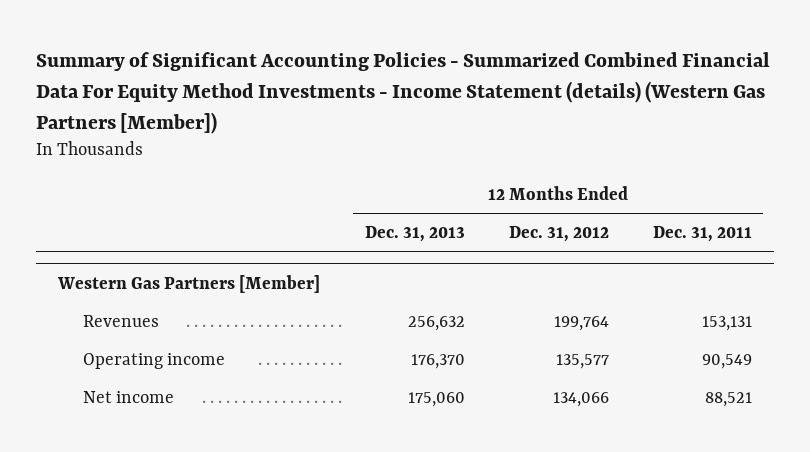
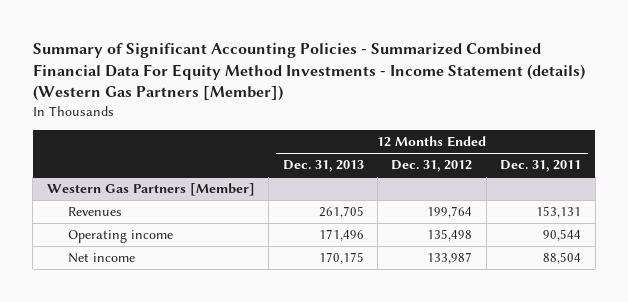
[407,315,465,331] 256,632 -> [318,206,364,219] 261,705
[410,353,465,369] 176,370 -> [318,229,364,242] 171,496
[555,353,609,369] 135,577 -> [427,229,473,242] 135,498
[702,353,753,369] 90,549 -> [543,229,582,242] 90,544
[407,391,465,407] 175,060 -> [318,252,364,265] 170,175
[552,391,609,407] 134,066 -> [427,252,473,265] 133,987
[705,391,753,407] 88,521 -> [543,252,582,265] 88,504

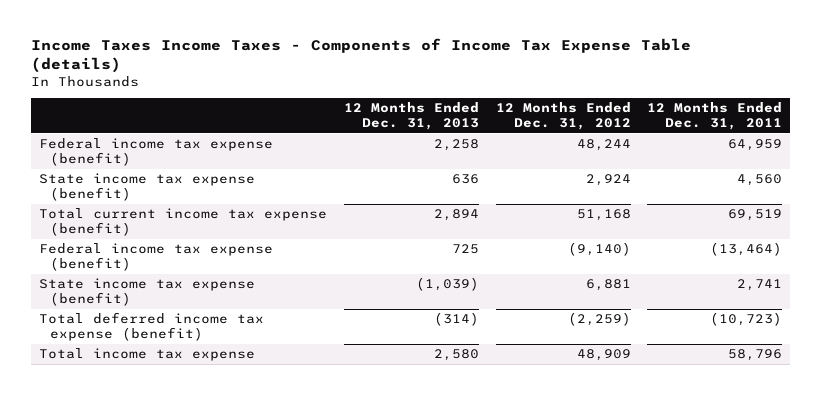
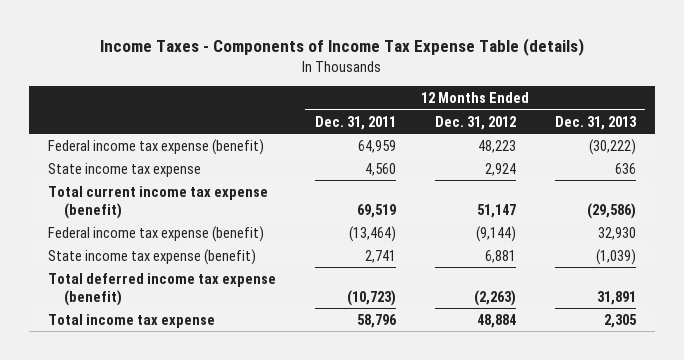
[30,37,691,74] Income Taxes Income Taxes - Components of Income Tax Expense Table (details) -> [99,37,584,56] Income Taxes - Components of Income Tax Expense Table (details)
[433,139,479,152] 2,258 -> [588,138,636,155] (30,222)
[576,139,631,152] 48,244 -> [477,139,516,153] 48,223
[39,173,256,202] State income tax expense (benefit) -> [48,162,202,177] State income tax expense
[433,209,479,222] 2,894 -> [586,202,636,219] (29,586)
[576,209,631,222] 51,168 -> [476,203,516,218] 51,147
[451,244,479,255] 725 -> [597,226,636,240] 32,930
[567,242,631,257] (9,140) -> [475,225,516,242] (9,144)
[433,312,479,327] (314) -> [596,290,636,305] 31,891
[567,312,631,327] (2,259) -> [473,289,516,306] (2,263)
[433,349,479,362] 2,580 -> [603,313,637,328] 2,305
[576,349,631,362] 48,909 -> [476,313,516,328] 48,884

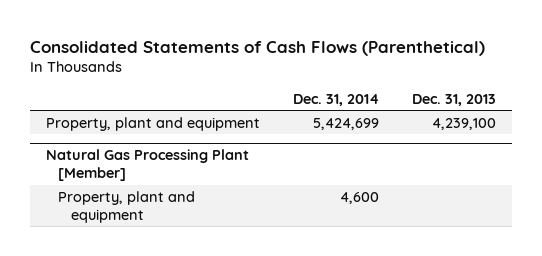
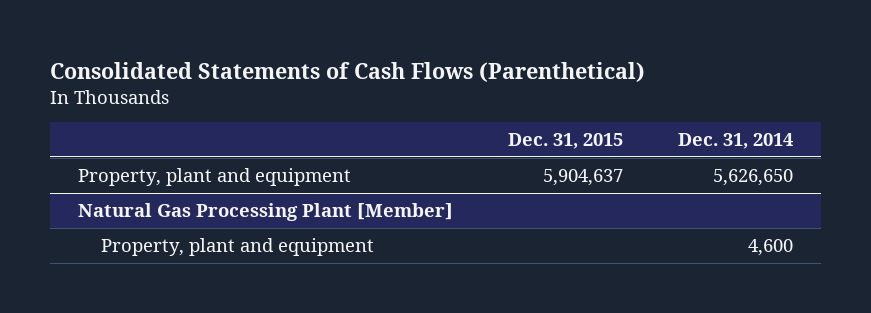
[411,93,496,106] Dec. 31, 2013 -> none
none -> [508,133,624,150] Dec. 31, 2015
[313,117,380,130] 5,424,699 -> [713,169,794,187] 5,626,650

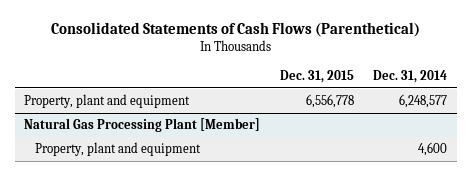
[543,169,624,187] 5,904,637 -> [305,94,354,109] 6,556,778
[713,169,794,187] 5,626,650 -> [399,94,448,109] 6,248,577

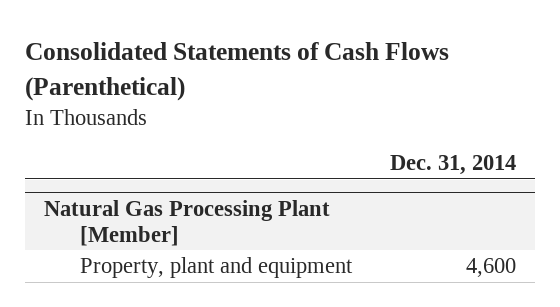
[279,69,354,83] Dec. 31, 2015 -> none
[24,94,191,109] Property, plant and equipment -> none

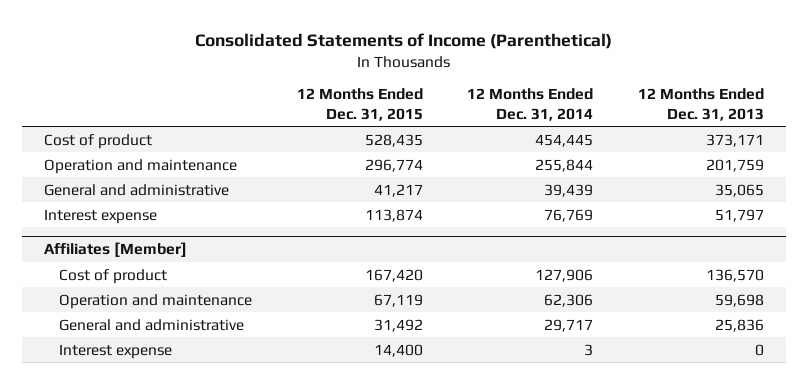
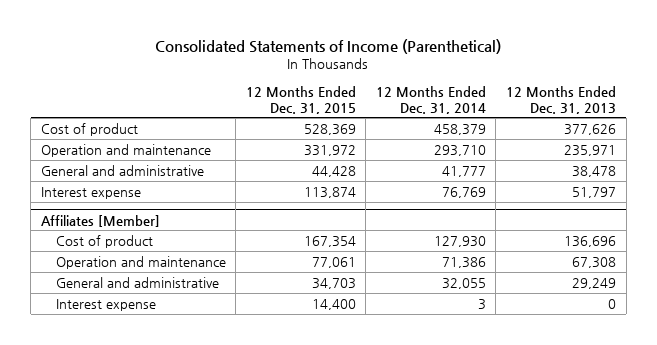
[364,133,423,147] 528,435 -> [303,123,356,135] 528,369
[535,133,594,147] 454,445 -> [433,123,486,135] 458,379
[705,133,764,147] 373,171 -> [563,123,616,135] 377,626
[364,158,423,172] 296,774 -> [303,144,356,156] 331,972
[535,158,594,172] 255,844 -> [433,144,486,156] 293,710
[705,158,764,172] 201,759 -> [563,144,616,156] 235,971
[373,183,423,197] 41,217 -> [311,165,356,177] 44,428
[544,183,594,197] 39,439 -> [441,165,486,177] 41,777
[714,183,764,197] 35,065 -> [571,165,616,177] 38,478
[364,268,423,282] 167,420 -> [303,235,356,247] 167,354
[535,268,594,282] 127,906 -> [433,235,486,247] 127,930
[705,268,764,282] 136,570 -> [563,235,616,247] 136,696
[373,293,423,307] 67,119 -> [311,256,356,268] 77,061
[544,293,594,307] 62,306 -> [441,256,486,268] 71,386
[714,293,764,307] 59,698 -> [571,256,616,268] 67,308
[373,318,423,332] 31,492 -> [311,277,356,289] 34,703
[544,318,594,332] 29,717 -> [441,277,486,289] 32,055
[714,318,764,332] 25,836 -> [571,277,616,289] 29,249

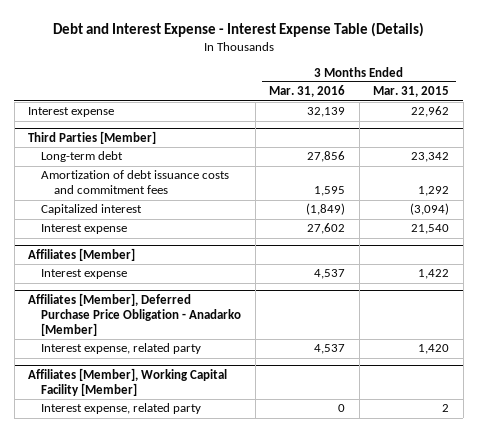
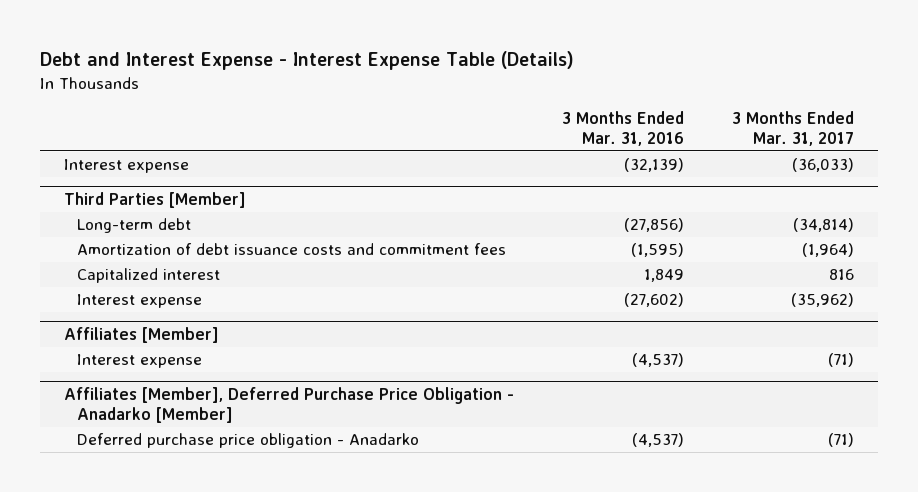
[373,86,450,98] Mar. 31, 2015 -> none
none -> [732,111,855,147] 3 Months Ended Mar. 31, 2017
[307,107,346,118] 32,139 -> [624,158,685,173] (32,139)
[307,151,346,163] 27,856 -> [624,218,685,233] (27,856)
[314,186,346,197] 1,595 -> [631,243,685,258] (1,595)
[306,203,346,216] (1,849) -> [644,269,685,283] 1,849
[307,223,346,235] 27,602 -> [624,293,685,308] (27,602)
[314,269,346,280] 4,537 -> [632,353,685,368] (4,537)
[41,343,202,355] Interest expense, related party -> none
[28,367,228,396] Affiliates [Member], Working Capital Facility [Member] -> none
[41,403,202,415] Interest expense, related party -> none
none -> [77,433,420,449] Deferred purchase price obligation - Anadarko

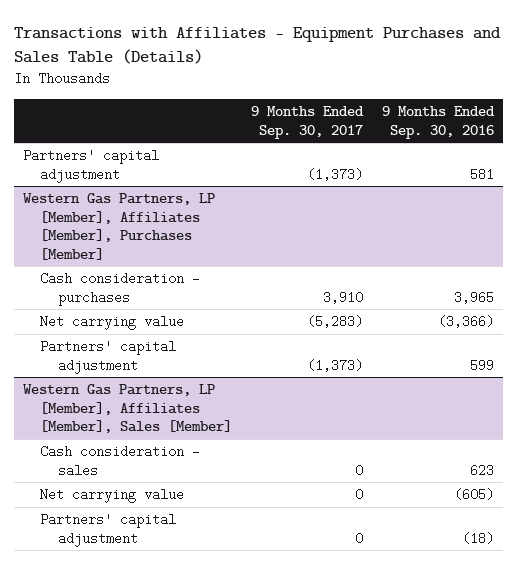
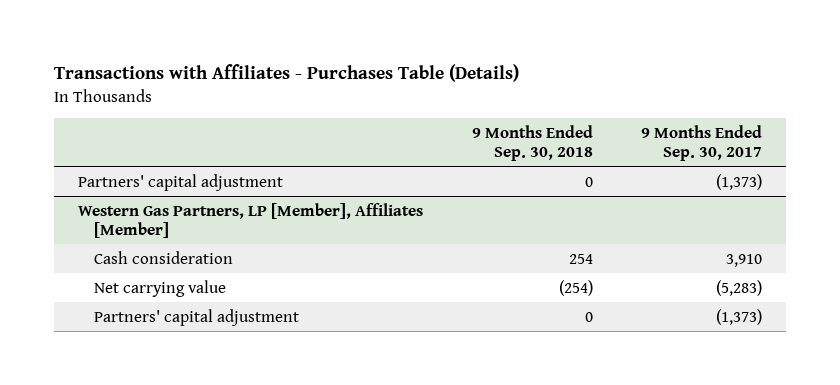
[13,26,501,65] Transactions with Affiliates - Equipment Purchases and Sales Table (Details) -> [53,64,519,83] Transactions with Affiliates - Purchases Table (Details)
[381,106,495,139] 9 Months Ended Sep. 30, 2016 -> none
none -> [471,124,593,161] 9 Months Ended Sep. 30, 2018
[22,193,215,260] Western Gas Partners, LP [Member], Affiliates [Member], Purchases [Member] -> [78,202,424,238] Western Gas Partners, LP [Member], Affiliates [Member]
[40,272,201,306] Cash consideration - purchases -> [93,250,233,264] Cash consideration
[22,384,233,434] Western Gas Partners, LP [Member], Affiliates [Member], Sales [Member] -> none
[40,445,201,477] Cash consideration - sales -> none
[40,488,185,504] Net carrying value -> none
[40,513,177,547] Partners' capital adjustment -> none

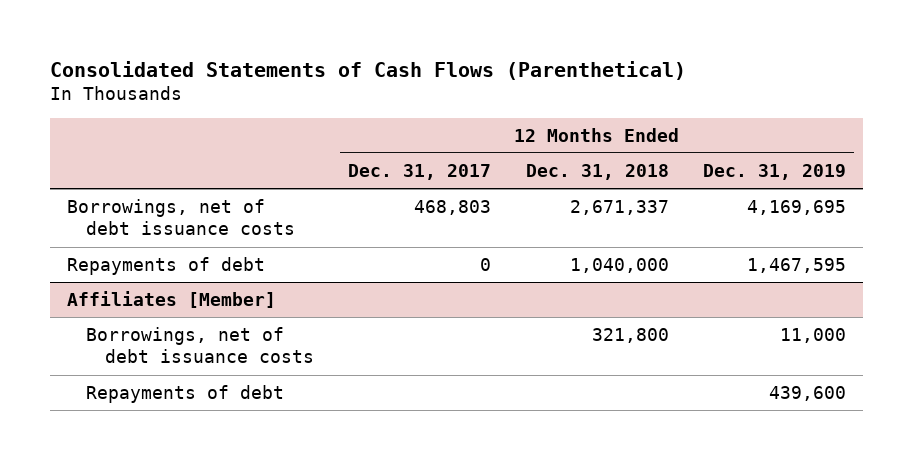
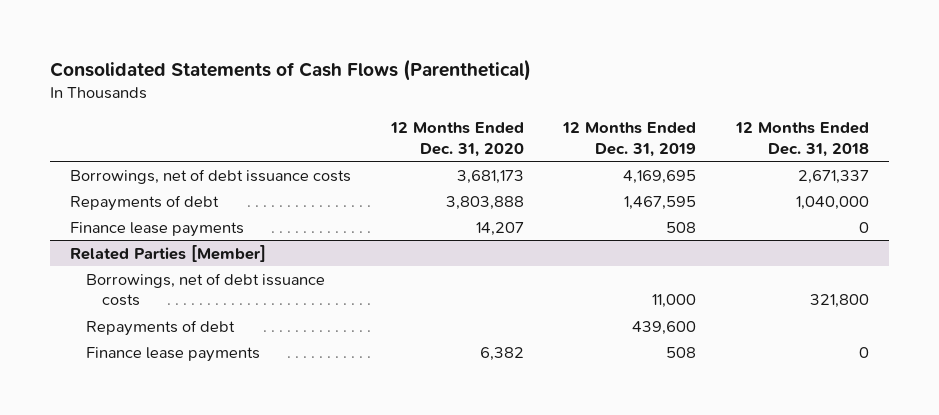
[348,163,492,180] Dec. 31, 2017 -> none
none -> [389,122,524,157] 12 Months Ended Dec. 31, 2020
none -> [69,221,244,237] Finance lease payments
[66,291,276,309] Affiliates [Member] -> [69,244,266,262] Related Parties [Member]
none -> [85,346,260,362] Finance lease payments

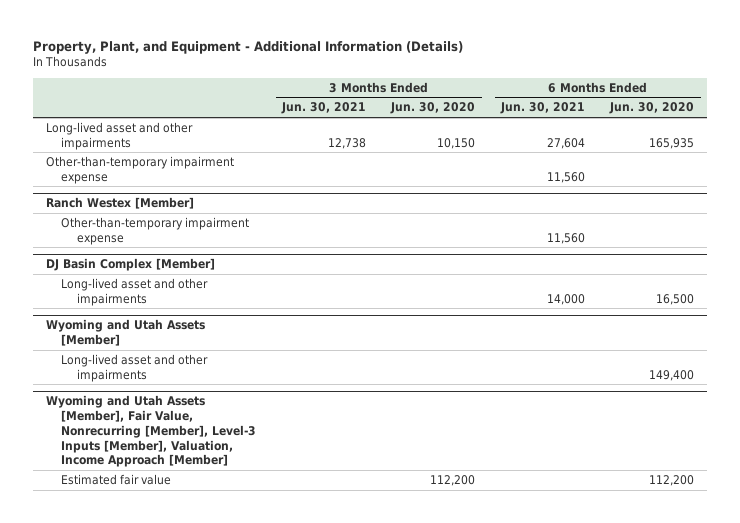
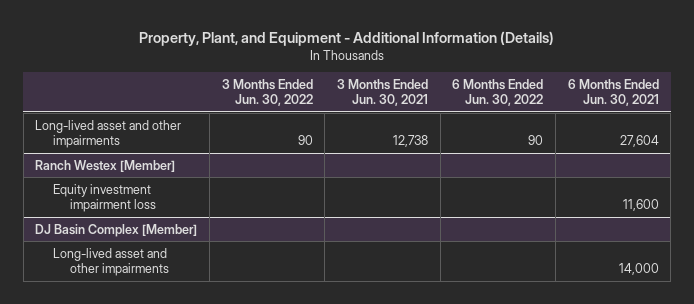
[390,102,476,115] Jun. 30, 2020 -> none
[609,102,695,115] Jun. 30, 2020 -> none
none -> [221,79,313,107] 3 Months Ended Jun. 30, 2022
none -> [452,79,544,107] 6 Months Ended Jun. 30, 2022
[46,155,235,184] Other-than-temporary impairment expense -> none
[61,216,250,245] Other-than-temporary impairment expense -> none
none -> [52,183,157,212] Equity investment impairment loss
[46,319,206,347] Wyoming and Utah Assets [Member] -> none
[61,353,209,382] Long-lived asset and other impairments -> none
[46,395,257,468] Wyoming and Utah Assets [Member], Fair Value, Nonrecurring [Member], Level-3 Inputs [Member], Valuation, Income Approach [Member] -> none
[61,473,172,485] Estimated fair value -> none

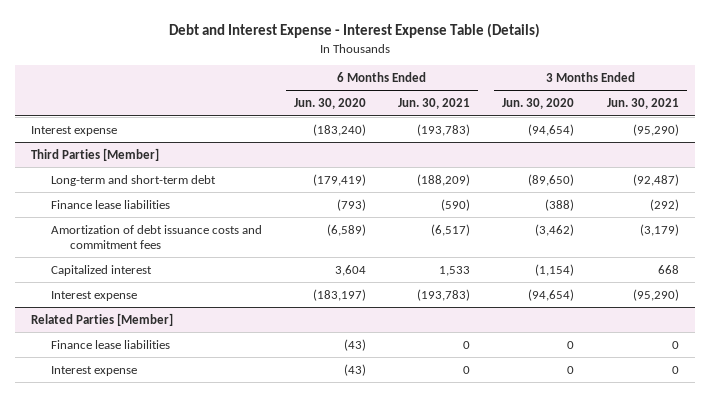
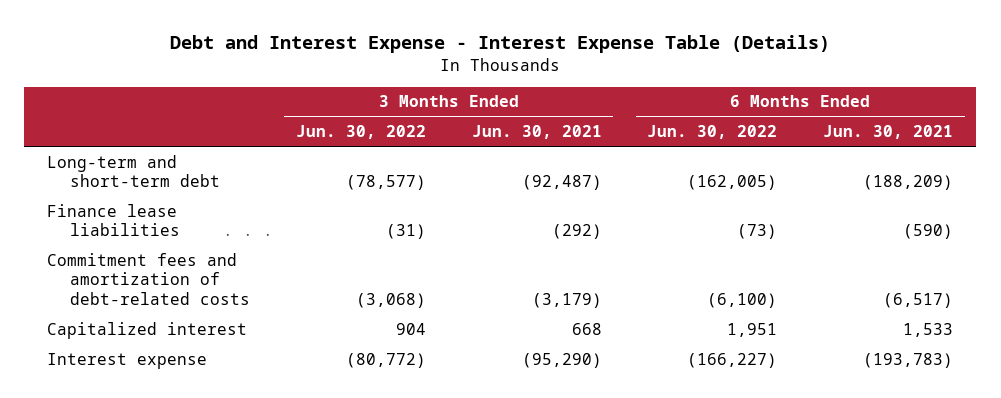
[293,98,366,110] Jun. 30, 2020 -> none
[502,98,575,110] Jun. 30, 2020 -> none
none -> [295,125,426,140] Jun. 30, 2022
none -> [647,125,778,140] Jun. 30, 2022
[31,125,118,136] Interest expense -> none
[31,147,160,161] Third Parties [Member] -> none
[50,224,262,250] Amortization of debt issuance costs and commitment fees -> [47,252,250,305] Commitment fees and amortization of debt-related costs
[31,312,174,326] Related Parties [Member] -> none
[50,339,170,349] Finance lease liabilities -> none
[50,365,137,376] Interest expense -> none

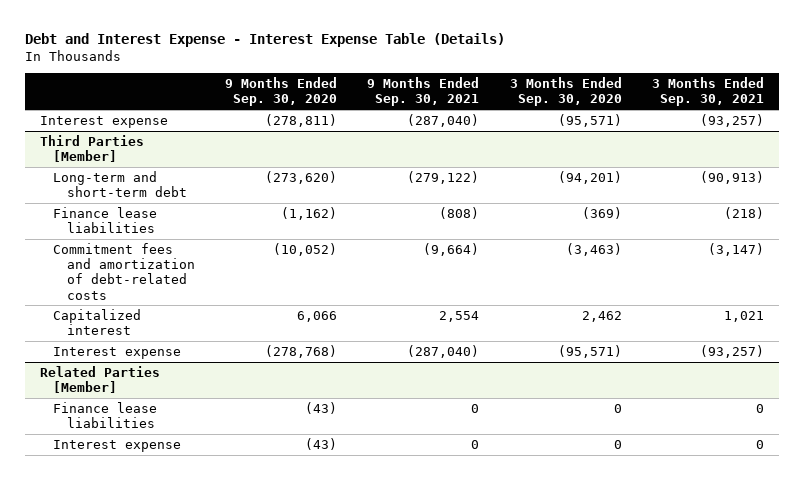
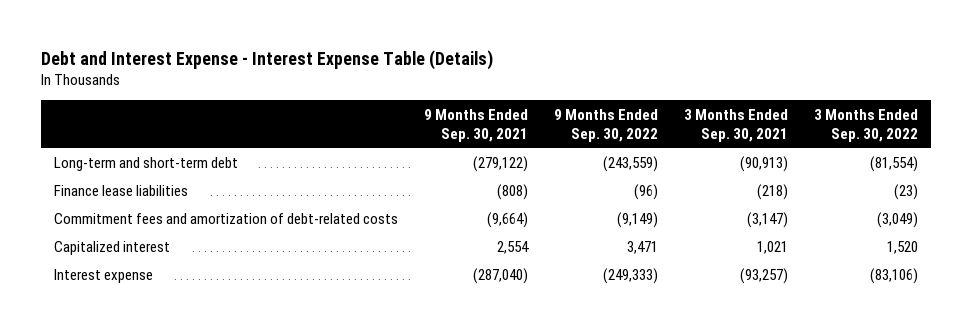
[224,77,337,107] 9 Months Ended Sep. 30, 2020 -> none
[509,77,622,107] 3 Months Ended Sep. 30, 2020 -> none
none -> [554,108,659,142] 9 Months Ended Sep. 30, 2022
none -> [814,108,919,142] 3 Months Ended Sep. 30, 2022
[40,115,169,128] Interest expense -> none
[40,134,145,163] Third Parties [Member] -> none
[40,365,161,394] Related Parties [Member] -> none
[53,401,158,429] Finance lease liabilities -> none
[53,439,182,452] Interest expense -> none

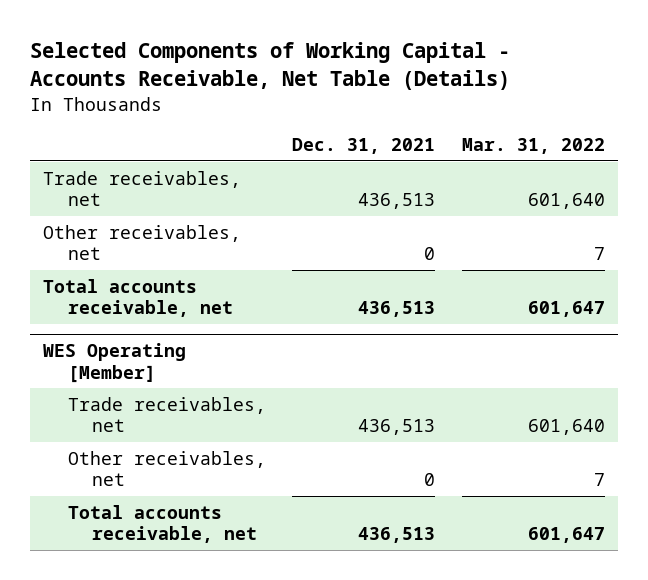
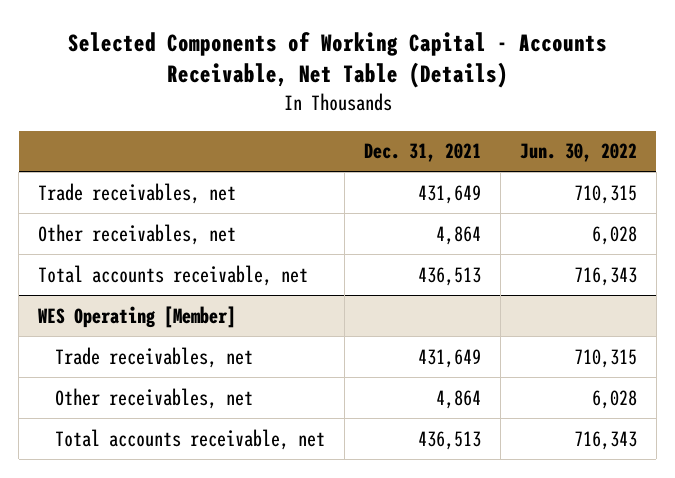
[461,138,605,155] Mar. 31, 2022 -> none
none -> [519,143,637,163] Jun. 30, 2022
[358,193,436,210] 436,513 -> [418,184,482,204] 431,649
[424,247,436,261] 0 -> [436,225,482,245] 4,864
[358,419,436,436] 436,513 -> [418,348,482,368] 431,649
[424,473,436,487] 0 -> [436,389,482,409] 4,864

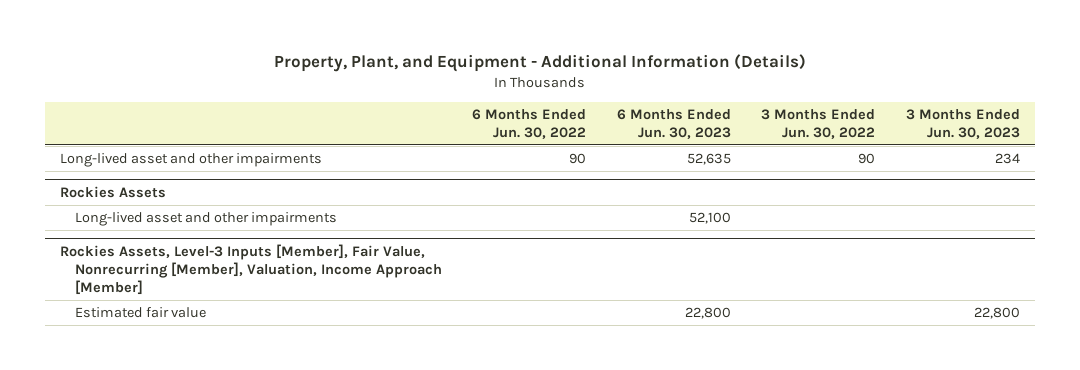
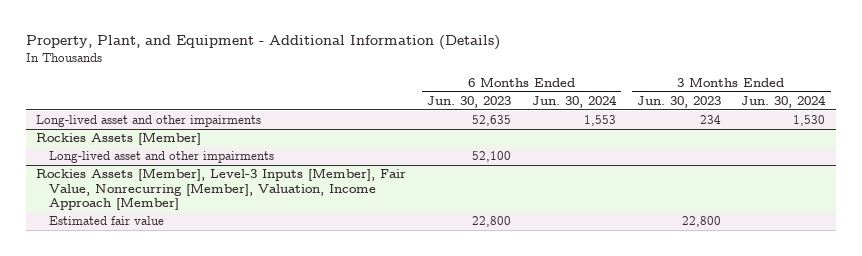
[472,108,587,139] 6 Months Ended Jun. 30, 2022 -> none
[761,108,876,139] 3 Months Ended Jun. 30, 2022 -> none
none -> [531,95,617,109] Jun. 30, 2024
none -> [741,95,827,109] Jun. 30, 2024
[59,186,166,199] Rockies Assets -> [36,132,202,146] Rockies Assets [Member]
[59,244,442,295] Rockies Assets, Level-3 Inputs [Member], Fair Value, Nonrecurring [Member], Valuation, Income Approach [Member] -> [36,168,407,211] Rockies Assets [Member], Level-3 Inputs [Member], Fair Value, Nonrecurring [Member], Valuation, Income Approach [Member]

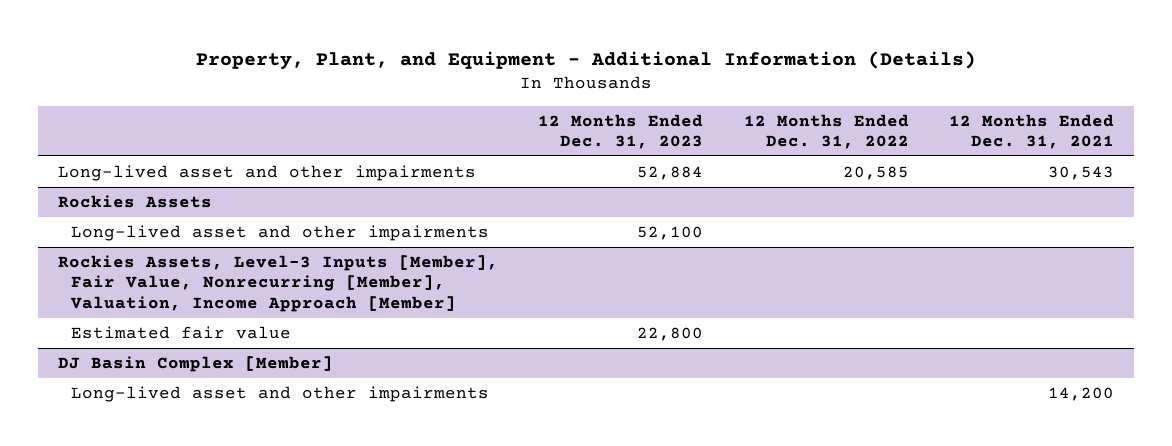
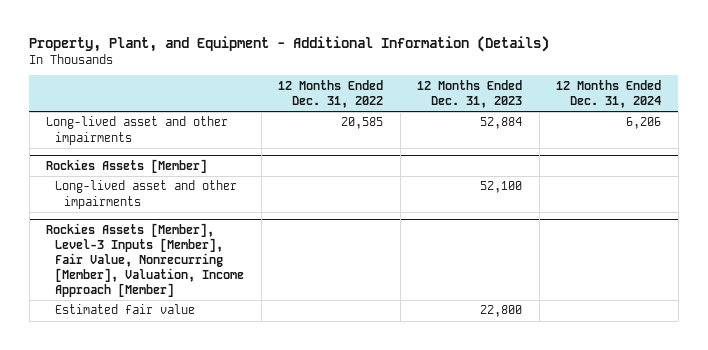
[948,113,1114,150] 12 Months Ended Dec. 31, 2021 -> none
none -> [556,79,662,108] 12 Months Ended Dec. 31, 2024
[58,194,213,208] Rockies Assets -> [46,159,208,174] Rockies Assets [Member]
[58,254,499,312] Rockies Assets, Level-3 Inputs [Member], Fair Value, Nonrecurring [Member], Valuation, Income Approach [Member] -> [46,223,245,298] Rockies Assets [Member], Level-3 Inputs [Member], Fair Value, Nonrecurring [Member], Valuation, Income Approach [Member]
[58,355,334,372] DJ Basin Complex [Member] -> none
[71,385,490,402] Long-lived asset and other impairments -> none

